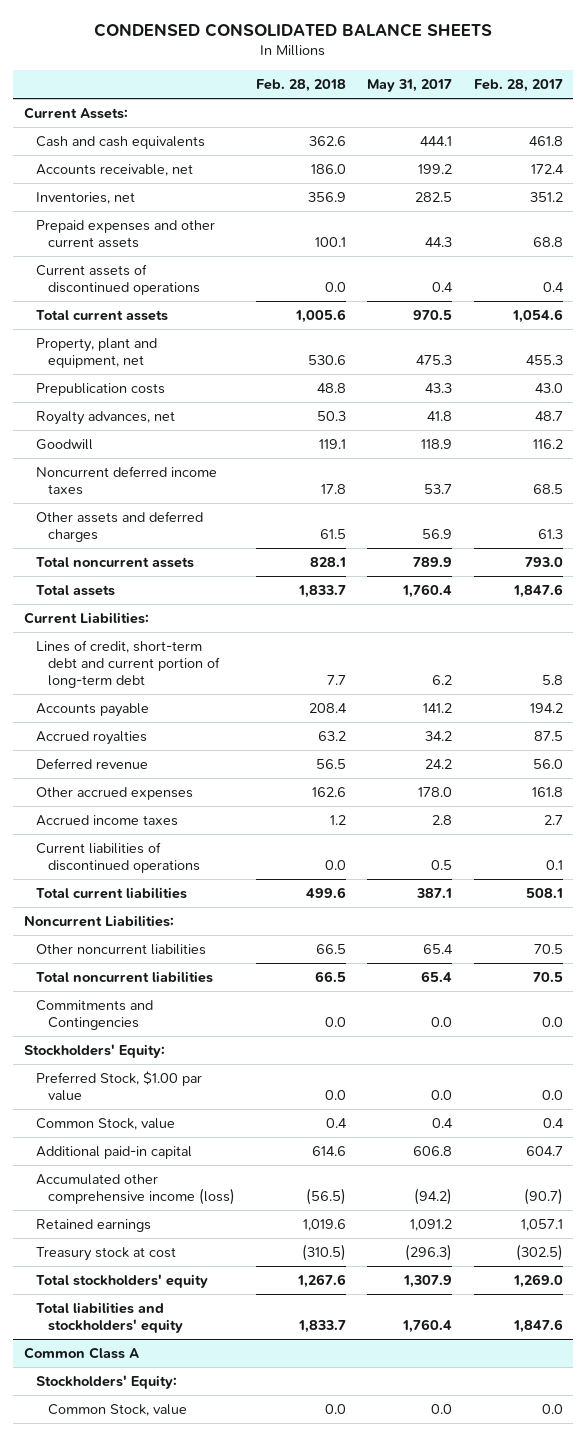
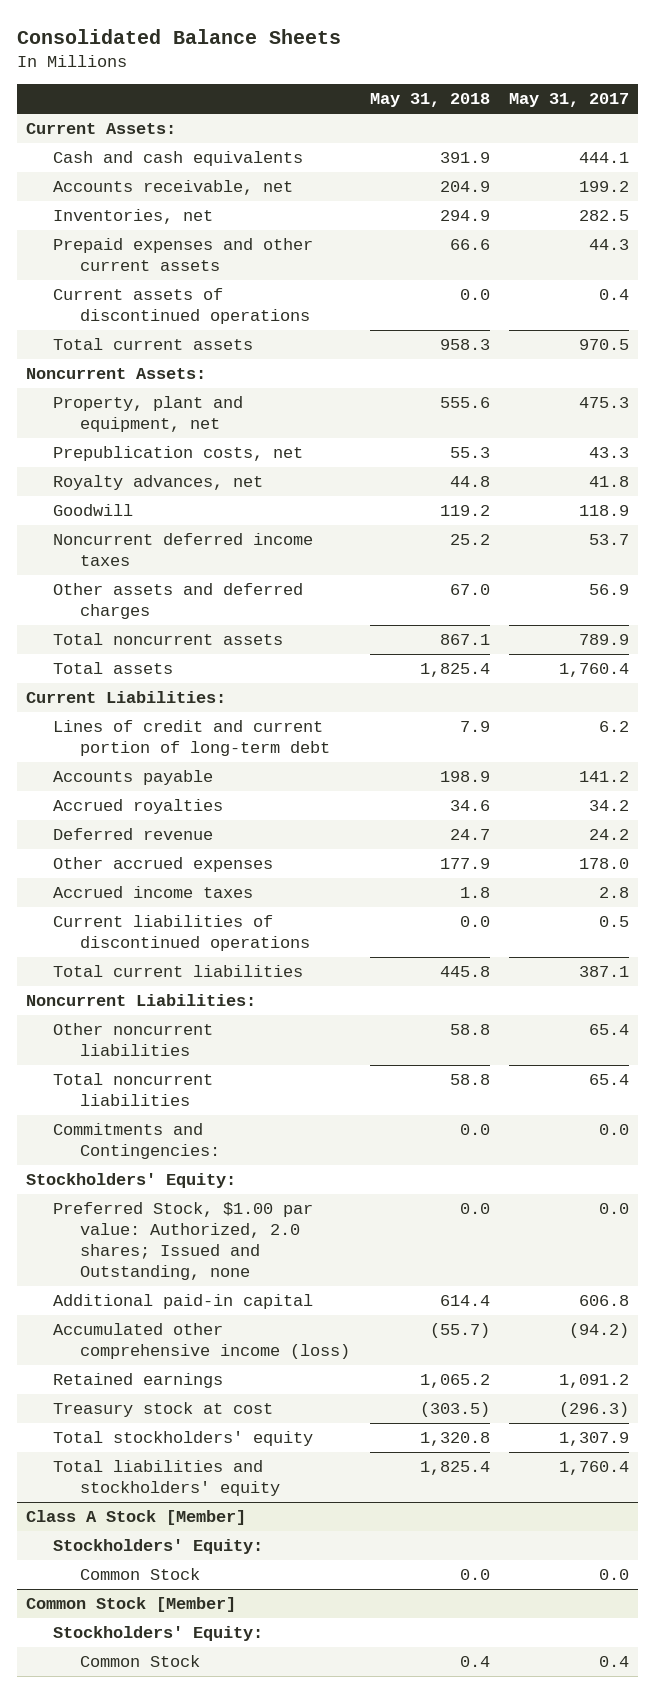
[94,22,493,37] CONDENSED CONSOLIDATED BALANCE SHEETS -> [16,28,341,44] Consolidated Balance Sheets
[256,79,347,93] Feb. 28, 2018 -> none
[473,79,563,93] Feb. 28, 2017 -> none
none -> [369,93,490,108] May 31, 2018
none -> [26,368,207,380] Noncurrent Assets:
[35,383,165,397] Prepublication costs -> [53,446,304,462] Prepublication costs, net
[35,640,221,688] Lines of credit, short-term debt and current portion of long-term debt -> [53,720,331,757] Lines of credit and current portion of long-term debt
[35,1000,153,1031] Commitments and Contingencies -> [53,1123,221,1160] Commitments and Contingencies:
[35,1118,175,1131] Common Stock, value -> none
[35,1071,202,1102] Preferred Stock, $1.00 par value -> [53,1202,314,1281] Preferred Stock, $1.00 par value: Authorized, 2.0 shares; Issued and Outstanding, none
[23,1347,139,1360] Common Class A -> [26,1510,247,1526] Class A Stock [Member]
[48,1404,188,1417] Common Stock, value -> [80,1568,201,1581] Common Stock
none -> [26,1597,237,1613] Common Stock [Member]
none -> [53,1626,264,1642] Stockholders' Equity:
none -> [80,1655,201,1668] Common Stock

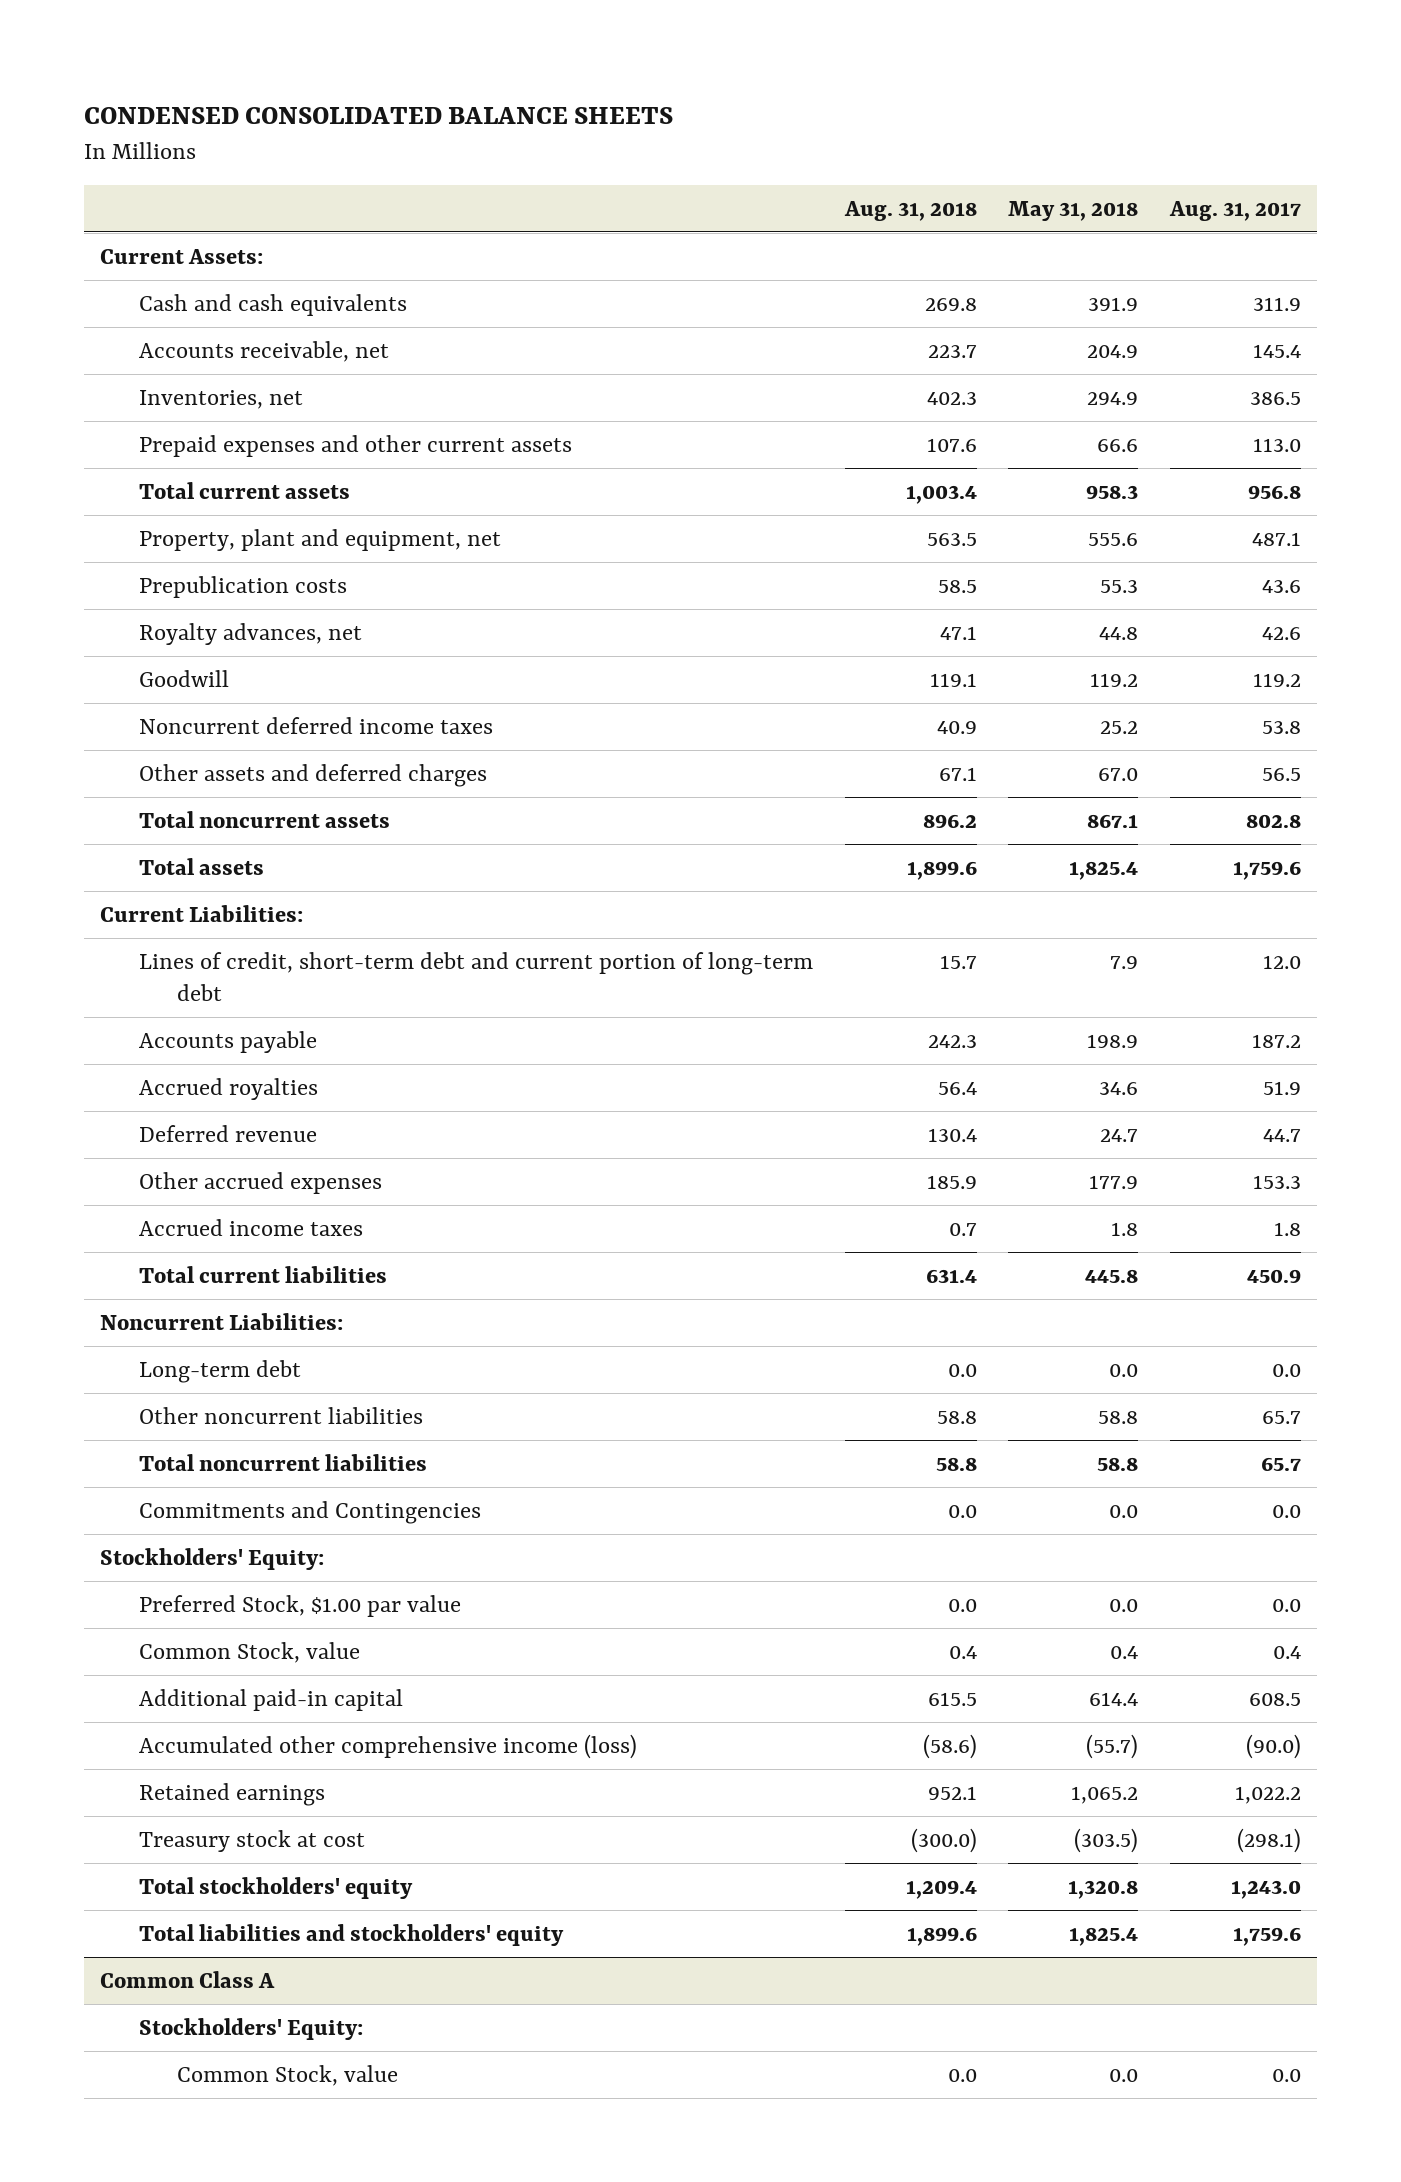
[16,28,341,44] Consolidated Balance Sheets -> [84,107,674,125] CONDENSED CONSOLIDATED BALANCE SHEETS
[508,93,629,108] May 31, 2017 -> none
none -> [843,200,977,221] Aug. 31, 2018
none -> [1169,200,1302,221] Aug. 31, 2017
[53,288,311,325] Current assets of discontinued operations -> none
[26,368,207,380] Noncurrent Assets: -> none
[53,446,304,462] Prepublication costs, net -> [138,575,347,598] Prepublication costs
[53,720,331,757] Lines of credit and current portion of long-term debt -> [138,951,813,1001] Lines of credit, short-term debt and current portion of long-term debt
[53,915,311,952] Current liabilities of discontinued operations -> none
none -> [138,1359,301,1383] Long-term debt
[53,1123,221,1160] Commitments and Contingencies: -> [138,1500,481,1524] Commitments and Contingencies
[53,1202,314,1281] Preferred Stock, $1.00 par value: Authorized, 2.0 shares; Issued and Outstanding, none -> [138,1594,461,1617] Preferred Stock, $1.00 par value
none -> [138,1641,360,1663] Common Stock, value
[53,1539,264,1555] Stockholders' Equity: -> none
[80,1568,201,1581] Common Stock -> none
[26,1597,237,1613] Common Stock [Member] -> none
[26,1510,247,1526] Class A Stock [Member] -> [100,1970,276,1988] Common Class A
[80,1655,201,1668] Common Stock -> [177,2064,399,2086] Common Stock, value
[459,1656,490,1668] 0.4 -> [1109,2068,1139,2082] 0.0

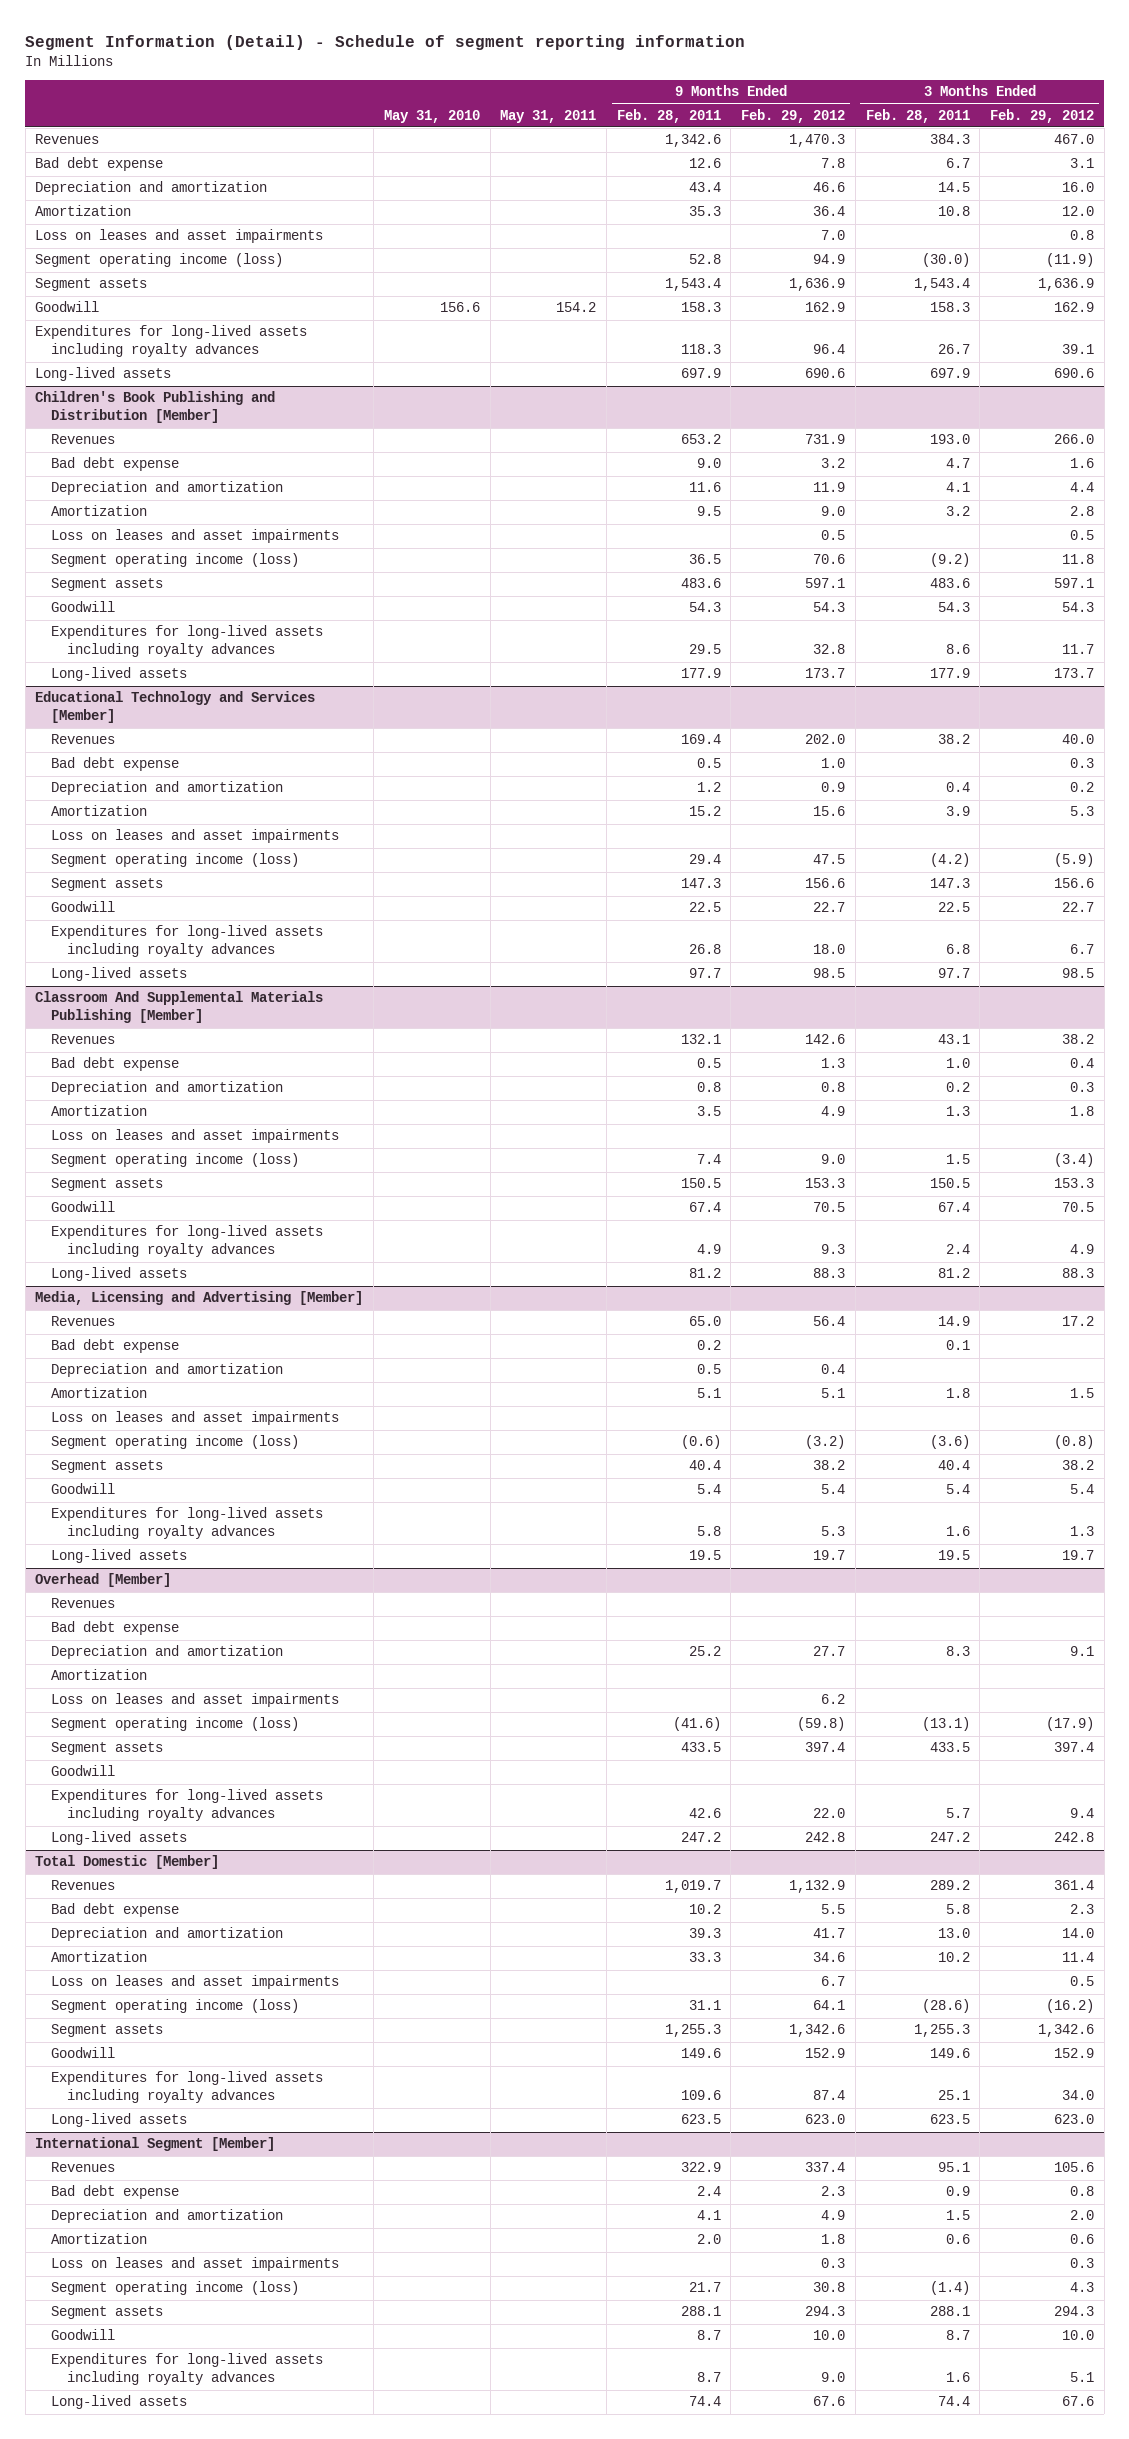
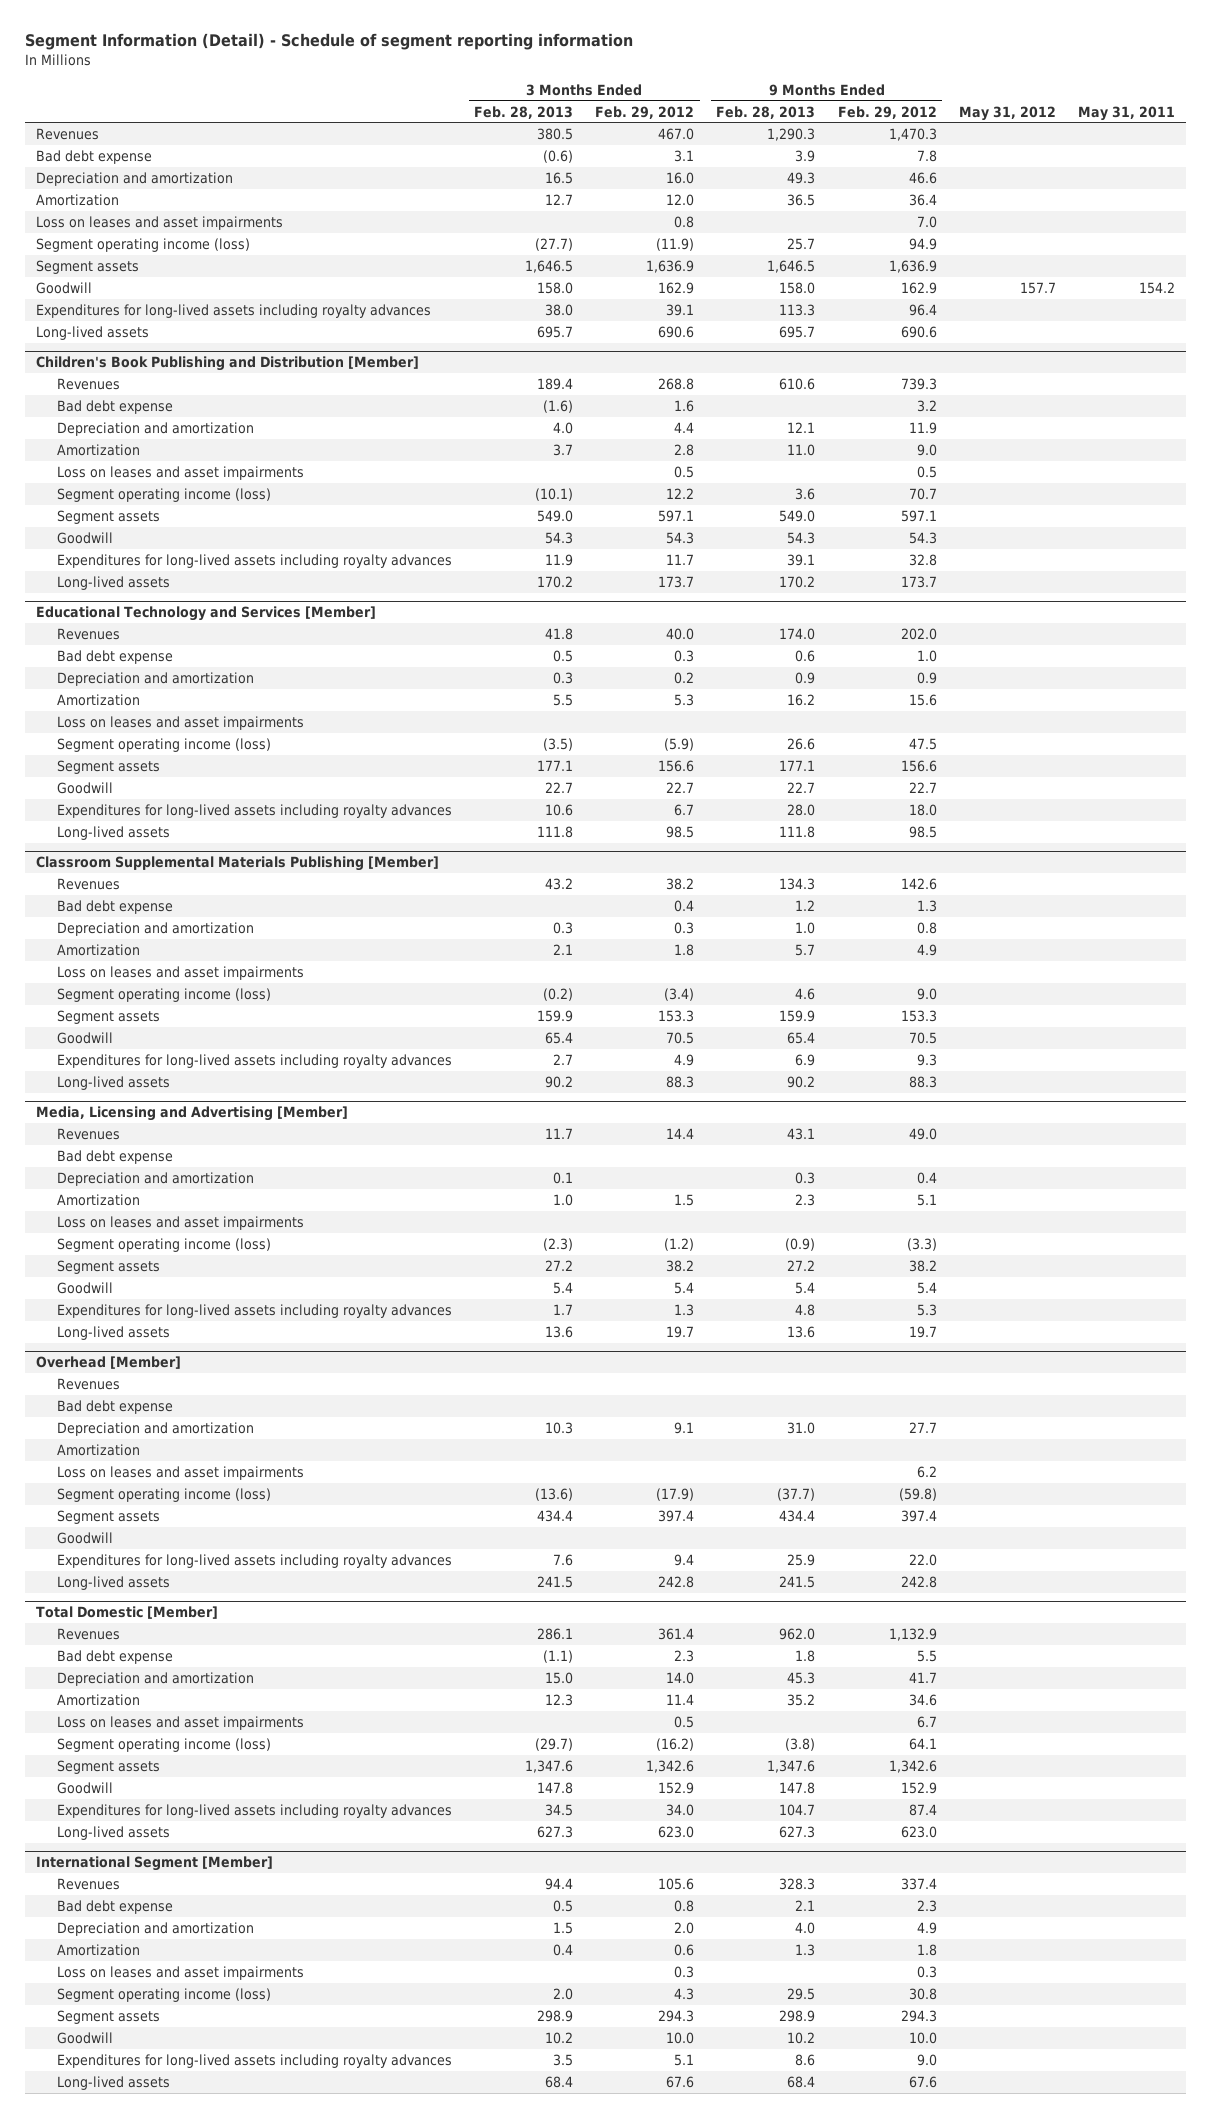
[383,109,480,123] May 31, 2010 -> none
[616,108,721,123] Feb. 28, 2011 -> none
[865,108,970,123] Feb. 28, 2011 -> none
none -> [474,105,574,119] Feb. 28, 2013
none -> [716,105,816,119] Feb. 28, 2013
none -> [958,105,1056,121] May 31, 2012
[805,434,846,445] 731.9 -> [900,377,937,390] 739.3
[1053,434,1094,445] 266.0 -> [658,377,695,390] 268.8
[813,554,846,565] 70.6 -> [908,487,937,500] 70.7
[1061,554,1094,565] 11.8 -> [666,487,695,499] 12.2
[35,991,324,1024] Classroom And Supplemental Materials Publishing [Member] -> [35,856,439,872] Classroom Supplemental Materials Publishing [Member]
[813,1316,846,1327] 56.4 -> [908,1127,937,1140] 49.0
[1061,1316,1094,1327] 17.2 -> [666,1127,695,1139] 14.4
[805,1435,846,1450] (3.2) -> [906,1237,937,1251] (3.3)
[1053,1435,1094,1450] (0.8) -> [664,1237,695,1251] (1.2)

